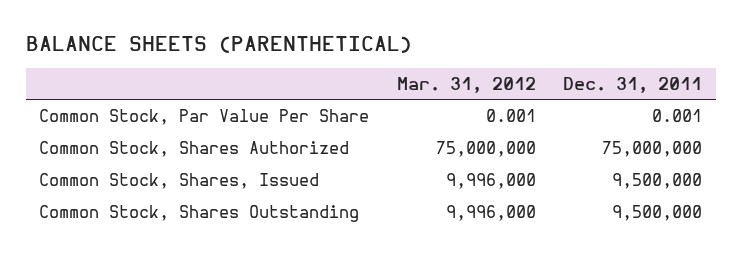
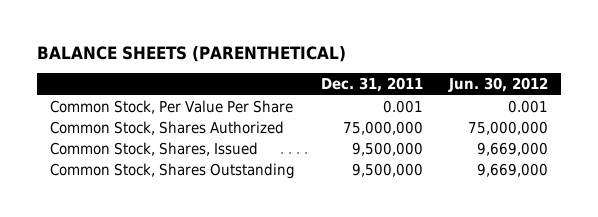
[396,76,536,93] Mar. 31, 2012 -> none
none -> [447,77,548,93] Jun. 30, 2012
[39,109,370,126] Common Stock, Par Value Per Share -> [49,99,293,114] Common Stock, Per Value Per Share

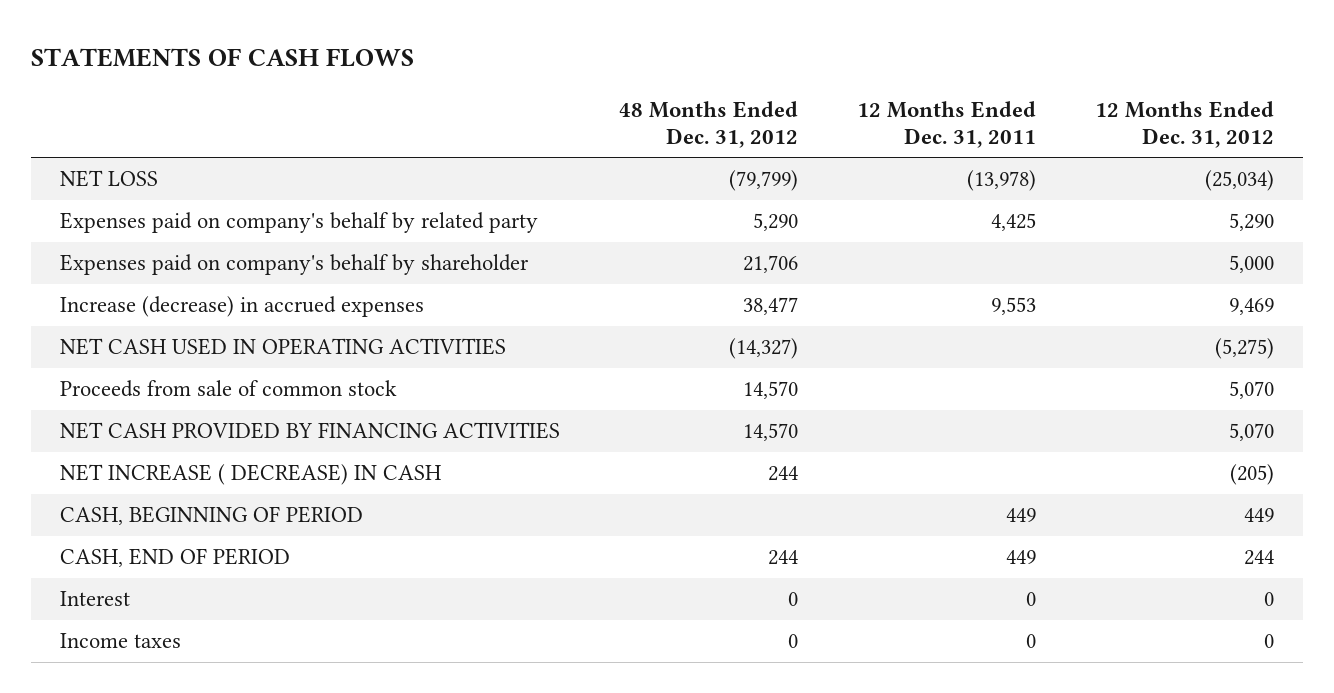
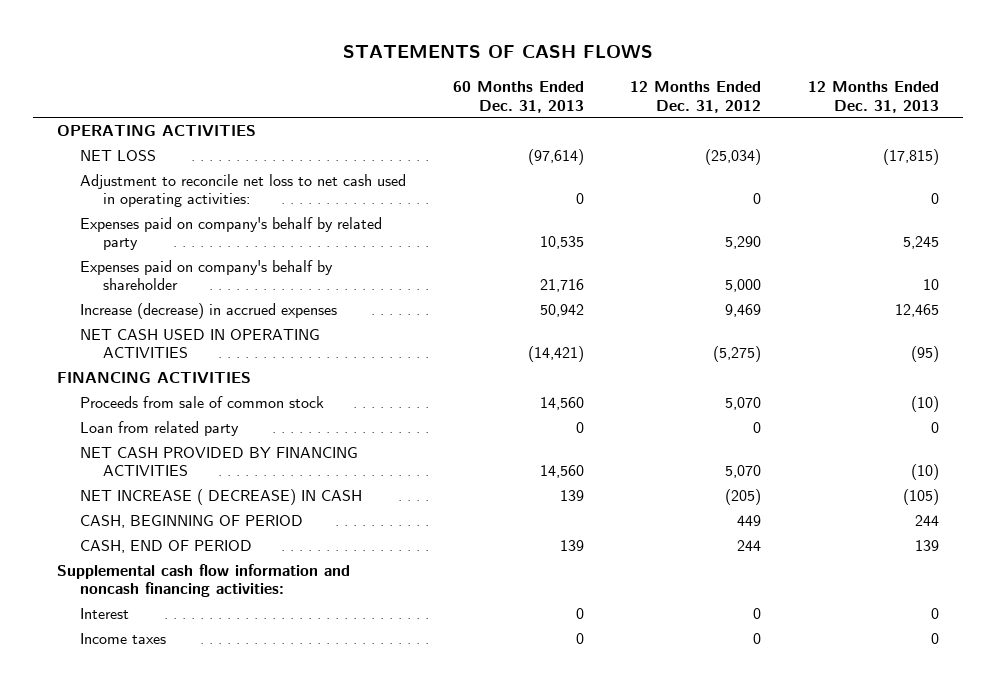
[618,100,798,148] 48 Months Ended Dec. 31, 2012 -> none
[856,100,1036,148] 12 Months Ended Dec. 31, 2011 -> none
none -> [452,81,584,113] 60 Months Ended Dec. 31, 2013
none -> [808,81,940,113] 12 Months Ended Dec. 31, 2013
none -> [56,125,256,137] OPERATING ACTIVITIES
none -> [79,174,406,208] Adjustment to reconcile net loss to net cash used in operating activities:
none -> [56,372,251,384] FINANCING ACTIVITIES
none -> [79,421,239,437] Loan from related party
none -> [56,564,350,598] Supplemental cash flow information and noncash financing activities:

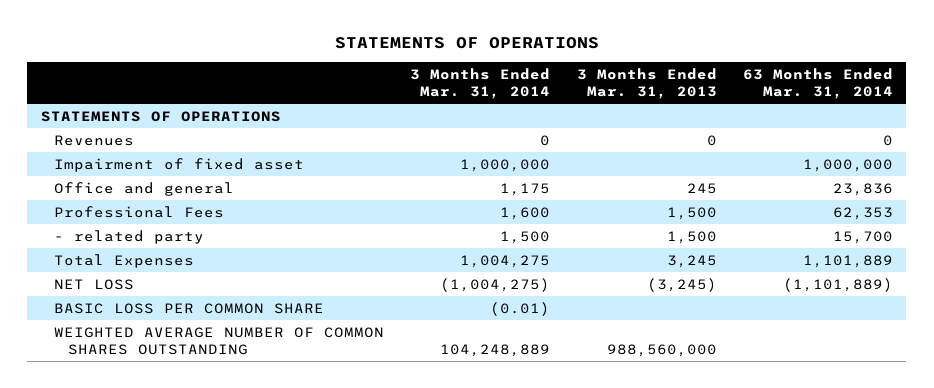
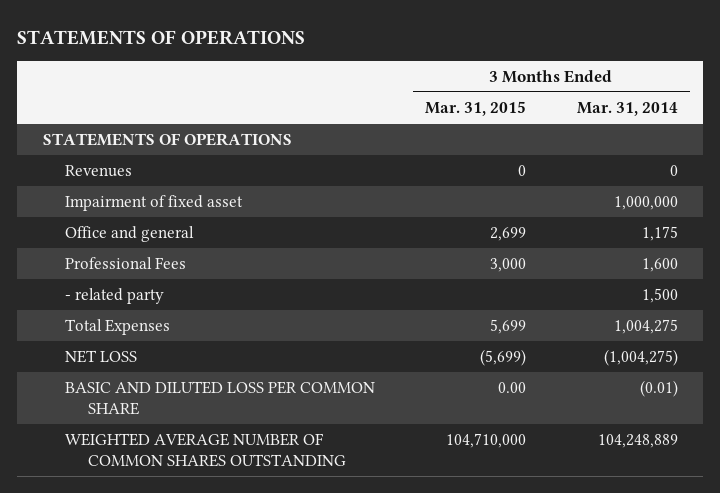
[576,67,717,100] 3 Months Ended Mar. 31, 2013 -> none
[743,67,894,100] 63 Months Ended Mar. 31, 2014 -> none
none -> [425,101,527,117] Mar. 31, 2015
[54,302,325,314] BASIC LOSS PER COMMON SHARE -> [65,381,376,415] BASIC AND DILUTED LOSS PER COMMON SHARE

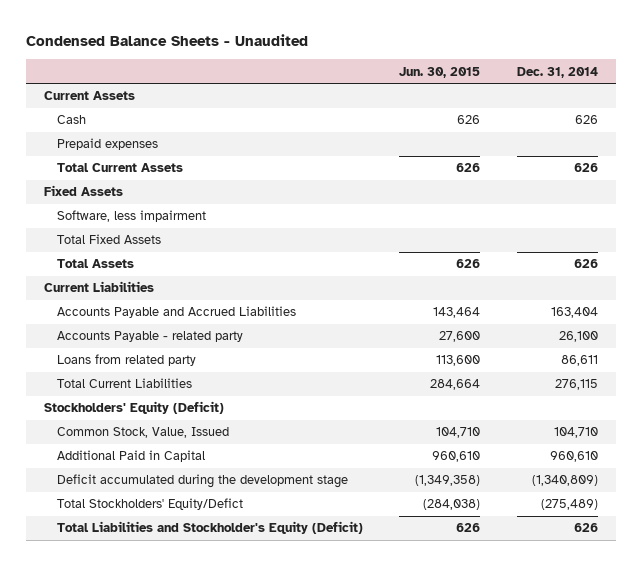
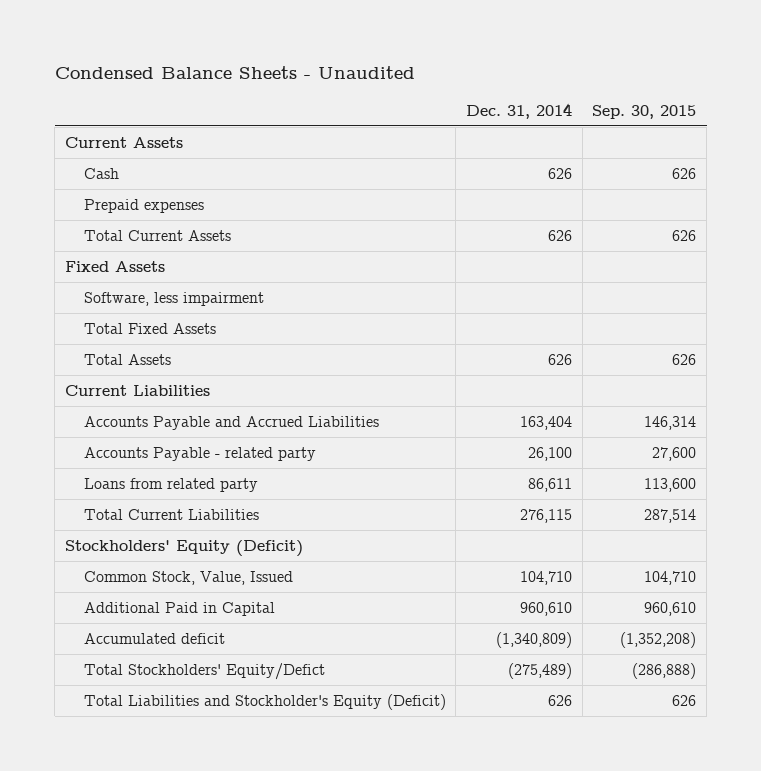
[399,66,481,78] Jun. 30, 2015 -> none
none -> [592,104,697,119] Sep. 30, 2015
[57,474,349,489] Deficit accumulated during the development stage -> [83,632,225,644] Accumulated deficit

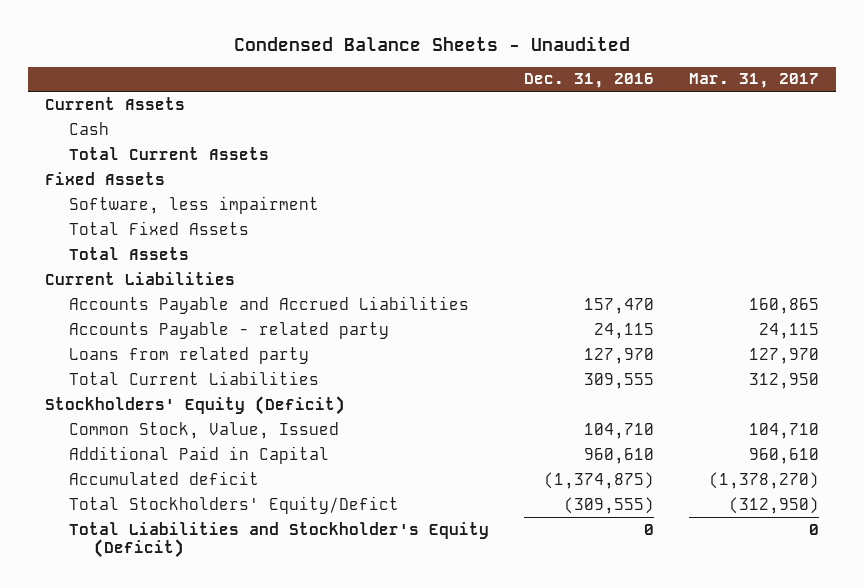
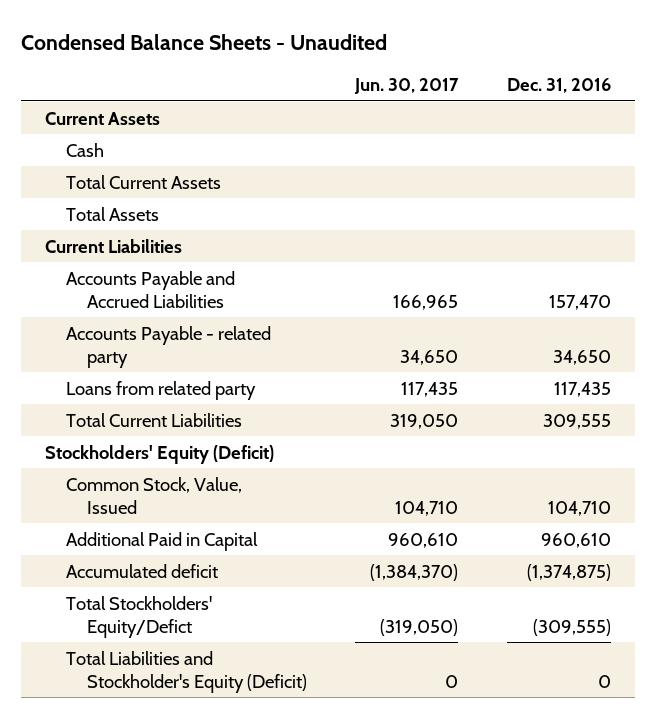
[688,73,819,89] Mar. 31, 2017 -> none
none -> [354,78,460,95] Jun. 30, 2017
[45,171,166,185] Fixed Assets -> none
[69,195,320,214] Software, less impairment -> none
[69,220,250,235] Total Fixed Assets -> none
[593,322,654,339] 24,115 -> [552,349,611,365] 34,650
[583,347,654,364] 127,970 -> [553,381,611,397] 117,435

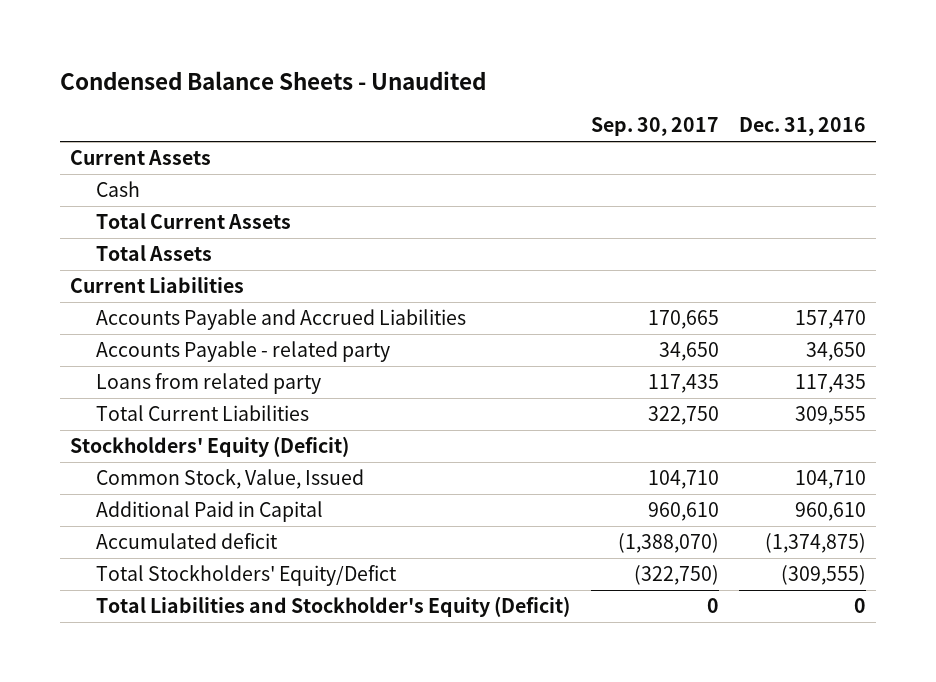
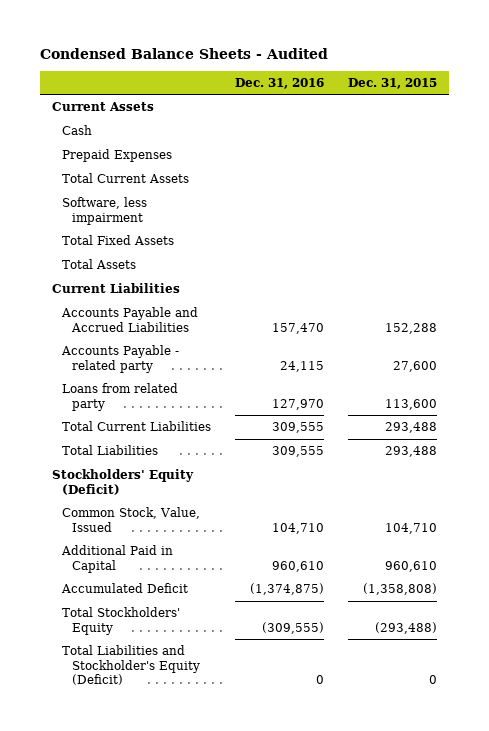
[59,70,486,90] Condensed Balance Sheets - Unaudited -> [39,47,328,59] Condensed Balance Sheets - Audited
[590,117,719,137] Sep. 30, 2017 -> none
none -> [348,78,438,90] Dec. 31, 2015
none -> [61,149,172,163] Prepaid Expenses
none -> [61,197,147,225] Software, less impairment
none -> [61,235,174,246] Total Fixed Assets
[806,342,867,362] 34,650 -> [280,360,325,372] 24,115
[795,374,867,394] 117,435 -> [272,398,325,410] 127,970
none -> [61,445,158,456] Total Liabilities
[96,533,279,550] Accumulated deficit -> [60,583,188,594] Accumulated Deficit
[96,565,398,587] Total Stockholders' Equity/Defict -> [61,607,180,635] Total Stockholders' Equity

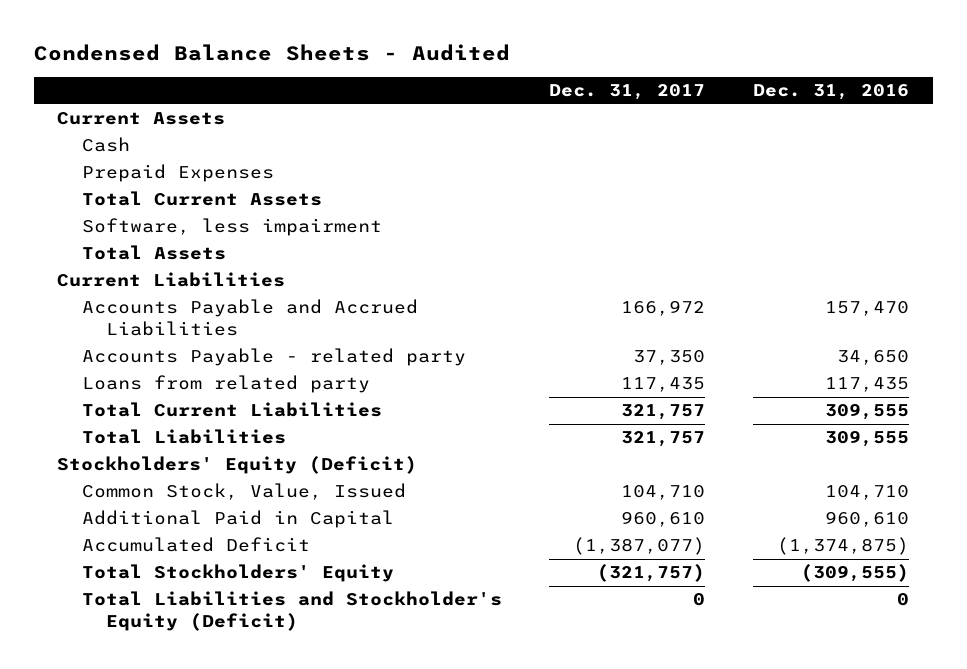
[348,78,438,90] Dec. 31, 2015 -> none
none -> [549,84,706,101] Dec. 31, 2017
[61,235,174,246] Total Fixed Assets -> none
[280,360,325,372] 24,115 -> [837,350,910,366] 34,650
[272,398,325,410] 127,970 -> [825,377,910,393] 117,435

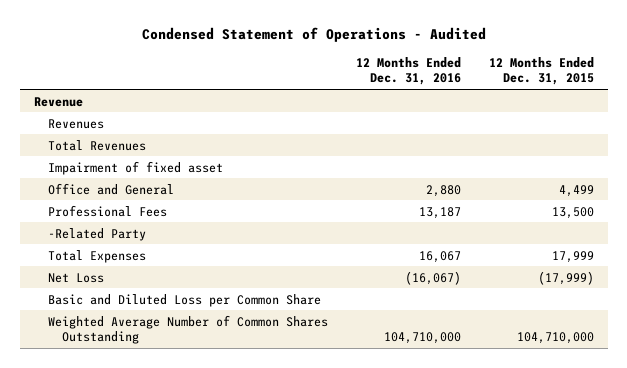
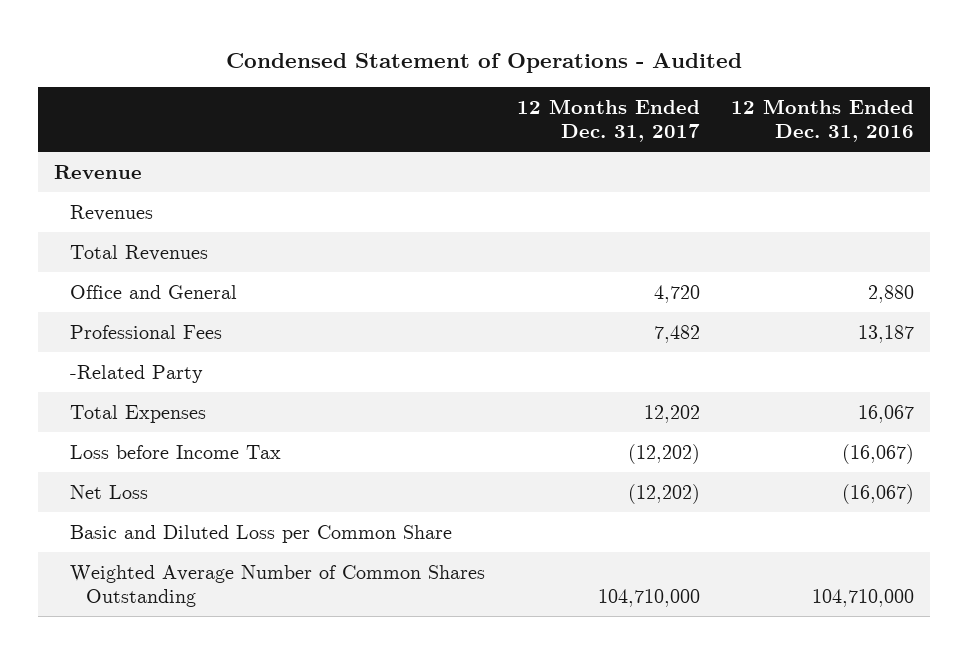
[488,56,594,86] 12 Months Ended Dec. 31, 2015 -> none
none -> [516,98,700,143] 12 Months Ended Dec. 31, 2017
[47,160,223,175] Impairment of fixed asset -> none
none -> [69,444,281,459] Loss before Income Tax

